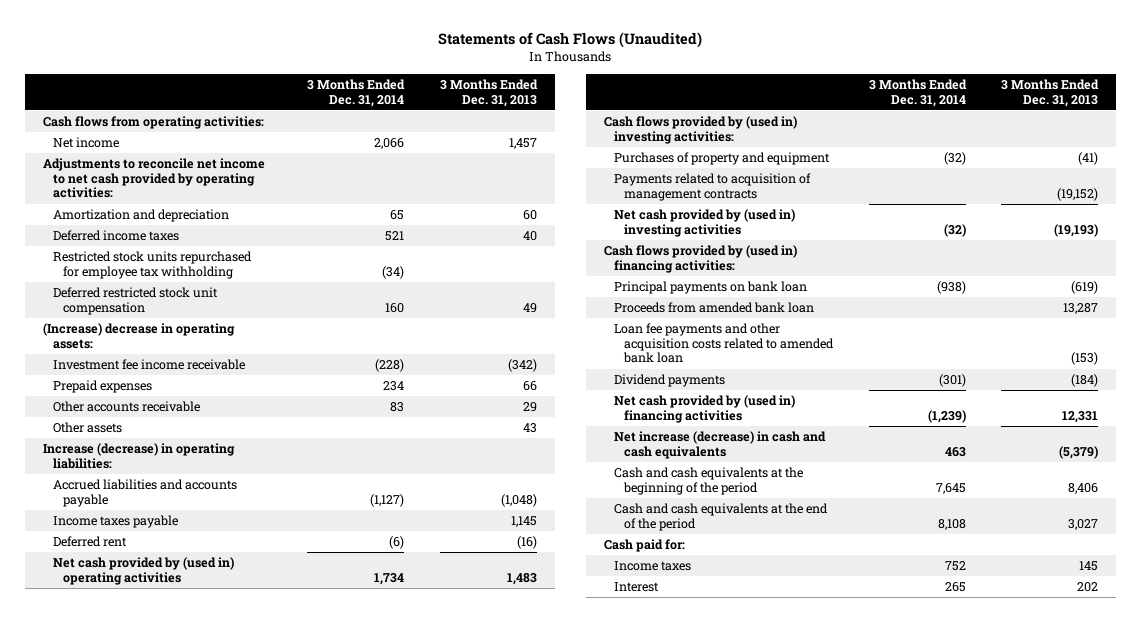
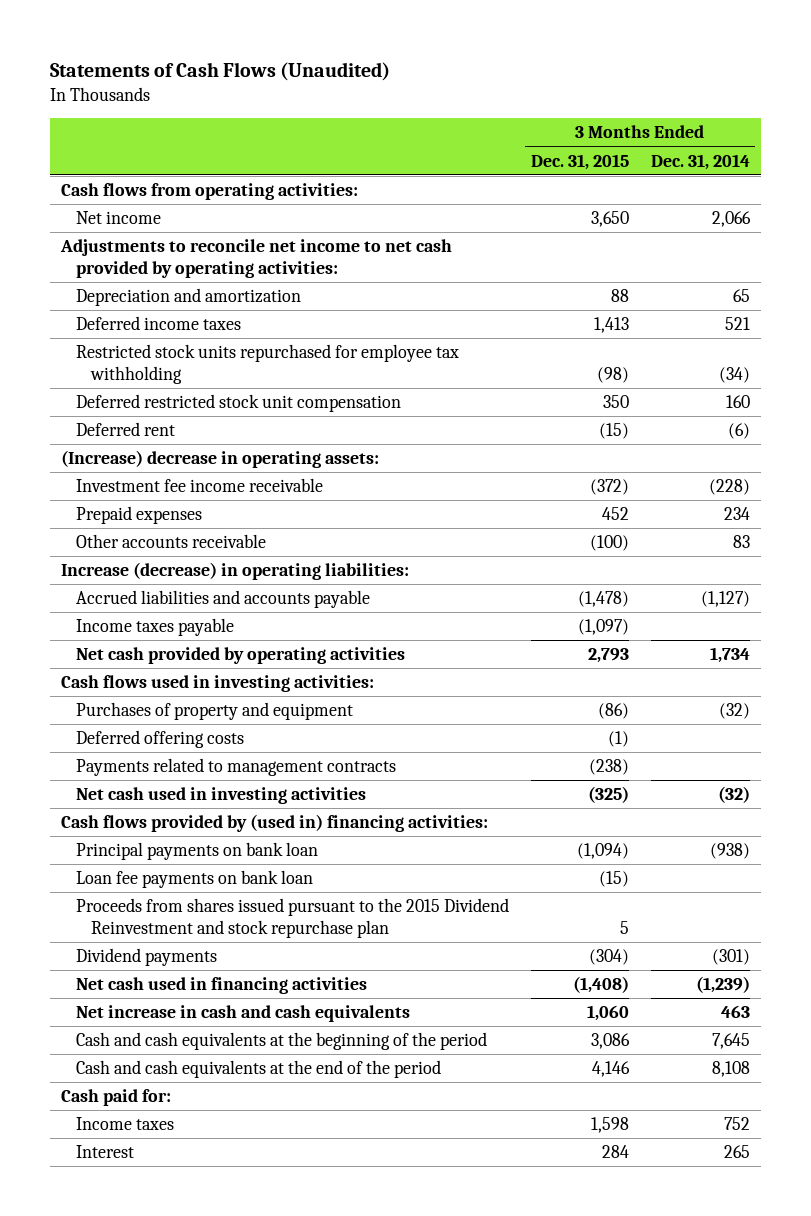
[439,78,538,107] 3 Months Ended Dec. 31, 2013 -> none
none -> [530,153,629,170] Dec. 31, 2015
[52,209,229,223] Amortization and depreciation -> [75,288,301,307] Depreciation and amortization
[52,536,127,548] Deferred rent -> [75,422,175,437] Deferred rent
[52,422,122,434] Other assets -> none
[52,557,234,585] Net cash provided by (used in) operating activities -> [75,647,405,665] Net cash provided by operating activities
[603,116,797,144] Cash flows provided by (used in) investing activities: -> [61,675,375,693] Cash flows used in investing activities:
none -> [75,730,244,749] Deferred offering costs
[613,173,811,201] Payments related to acquisition of management contracts -> [75,758,396,777] Payments related to management contracts
[613,209,795,237] Net cash provided by (used in) investing activities -> [75,787,366,805] Net cash used in investing activities
[613,302,814,314] Proceeds from amended bank loan -> none
[613,323,835,364] Loan fee payments and other acquisition costs related to amended bank loan -> [75,870,313,889] Loan fee payments on bank loan
none -> [75,898,509,939] Proceeds from shares issued pursuant to the 2015 Dividend Reinvestment and stock repurchase plan
[613,395,795,423] Net cash provided by (used in) financing activities -> [75,977,367,995] Net cash used in financing activities
[613,431,826,459] Net increase (decrease) in cash and cash equivalents -> [75,1005,410,1023] Net increase in cash and cash equivalents

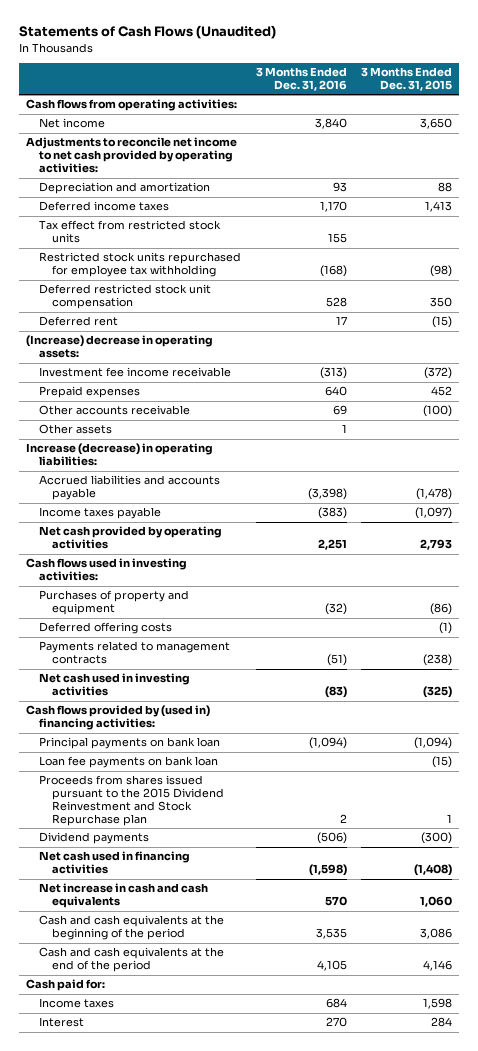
[650,153,750,170] Dec. 31, 2014 -> none
none -> [255,67,347,92] 3 Months Ended Dec. 31, 2016
none -> [39,220,222,244] Tax effect from restricted stock units
none -> [39,424,113,435] Other assets
[75,898,509,939] Proceeds from shares issued pursuant to the 2015 Dividend Reinvestment and stock repurchase plan -> [39,775,225,827] Proceeds from shares issued pursuant to the 2015 Dividend Reinvestment and Stock Repurchase plan
[619,921,629,935] 5 -> [447,814,453,824] 1
[588,949,629,966] (304) -> [421,832,453,845] (300)

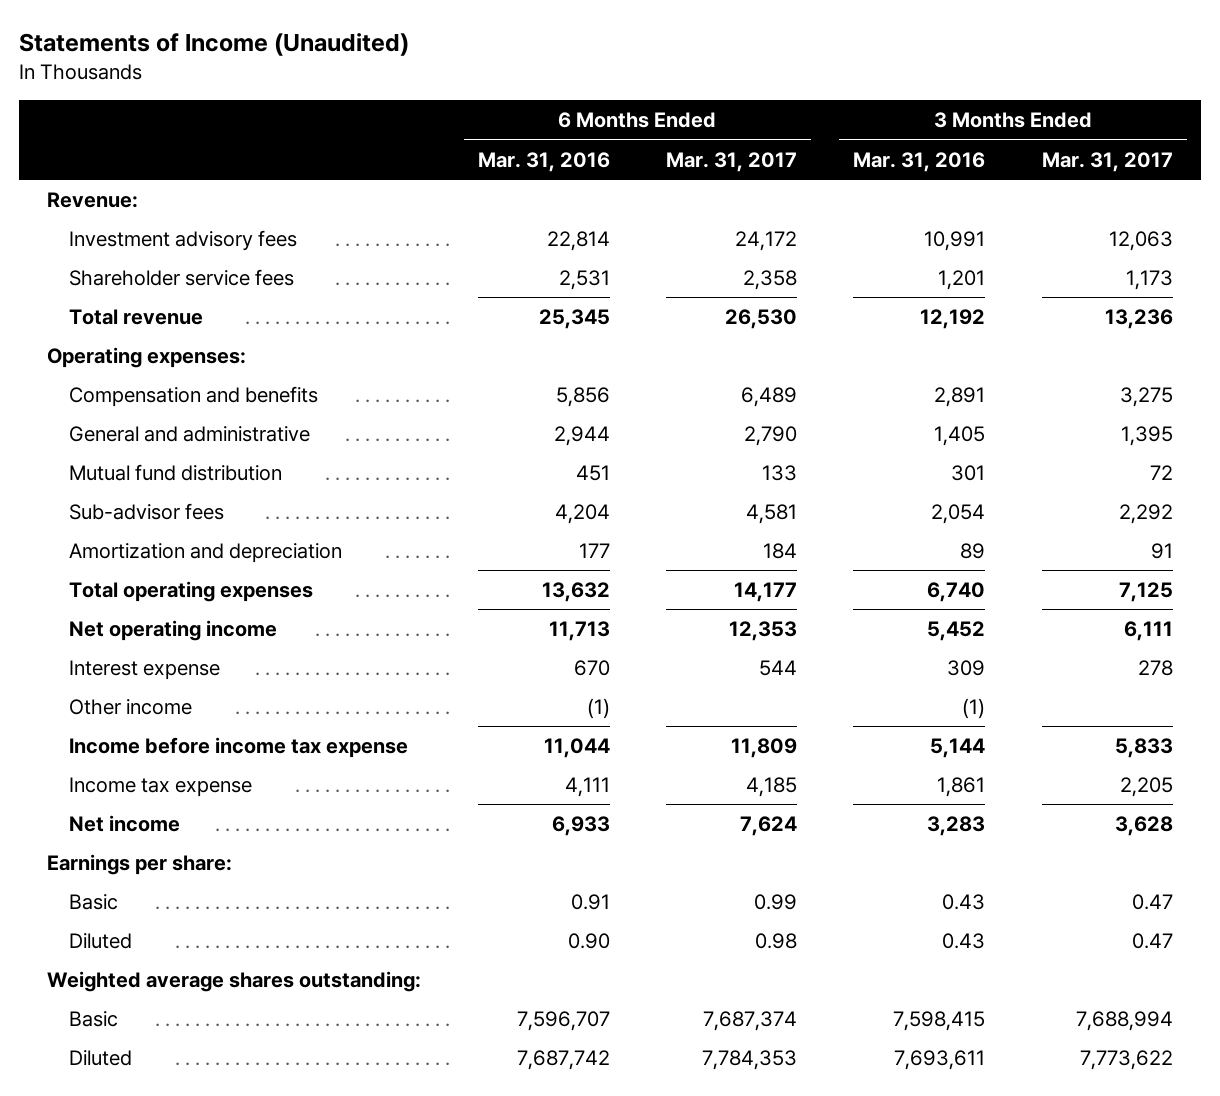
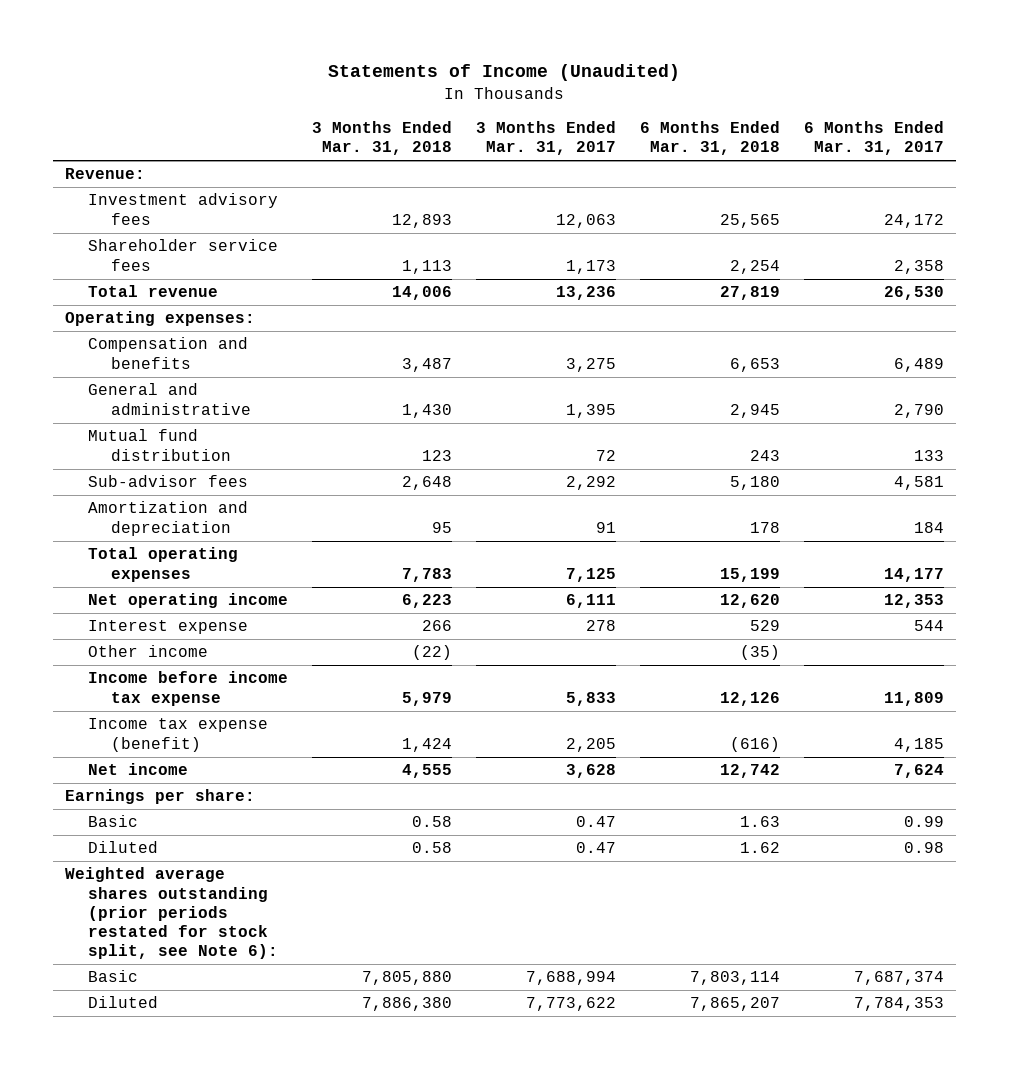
[477,151,610,172] Mar. 31, 2016 -> none
[853,151,986,172] Mar. 31, 2016 -> none
none -> [311,120,452,156] 3 Months Ended Mar. 31, 2018
none -> [639,120,780,156] 6 Months Ended Mar. 31, 2018
[68,777,252,798] Income tax expense -> [87,718,268,752] Income tax expense (benefit)
[47,971,422,993] Weighted average shares outstanding: -> [64,867,278,960] Weighted average shares outstanding (prior periods restated for stock split, see Note 6):

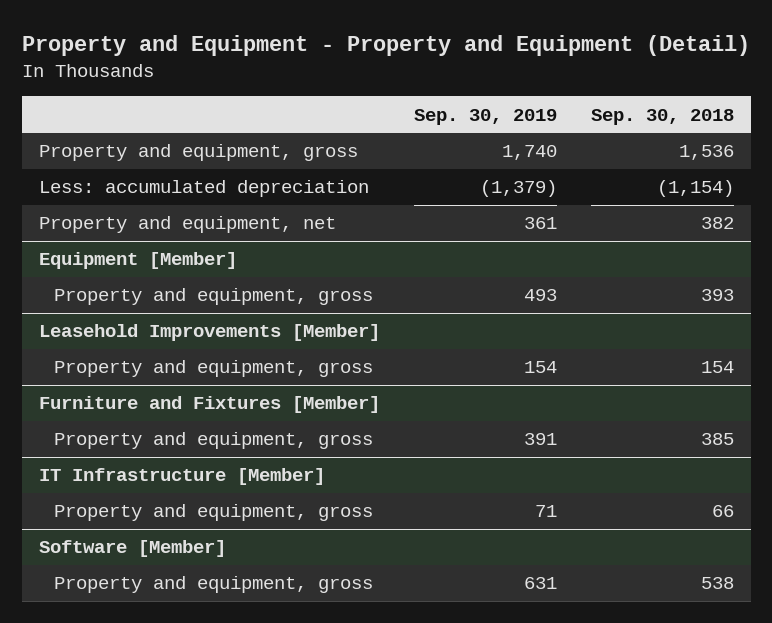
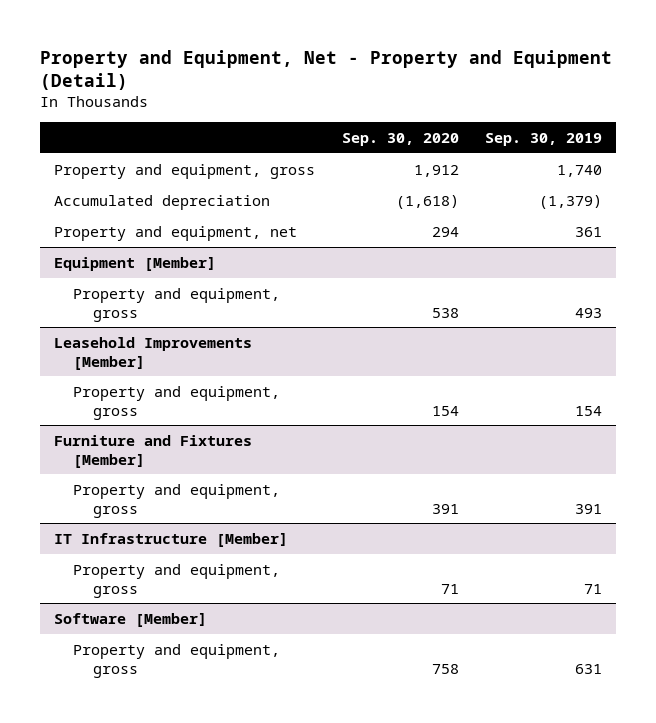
[21,35,750,57] Property and Equipment - Property and Equipment (Detail) -> [40,49,613,90] Property and Equipment, Net - Property and Equipment (Detail)
[590,108,734,125] Sep. 30, 2018 -> none
none -> [341,133,459,147] Sep. 30, 2020
[38,180,369,198] Less: accumulated depreciation -> [53,194,270,210] Accumulated depreciation

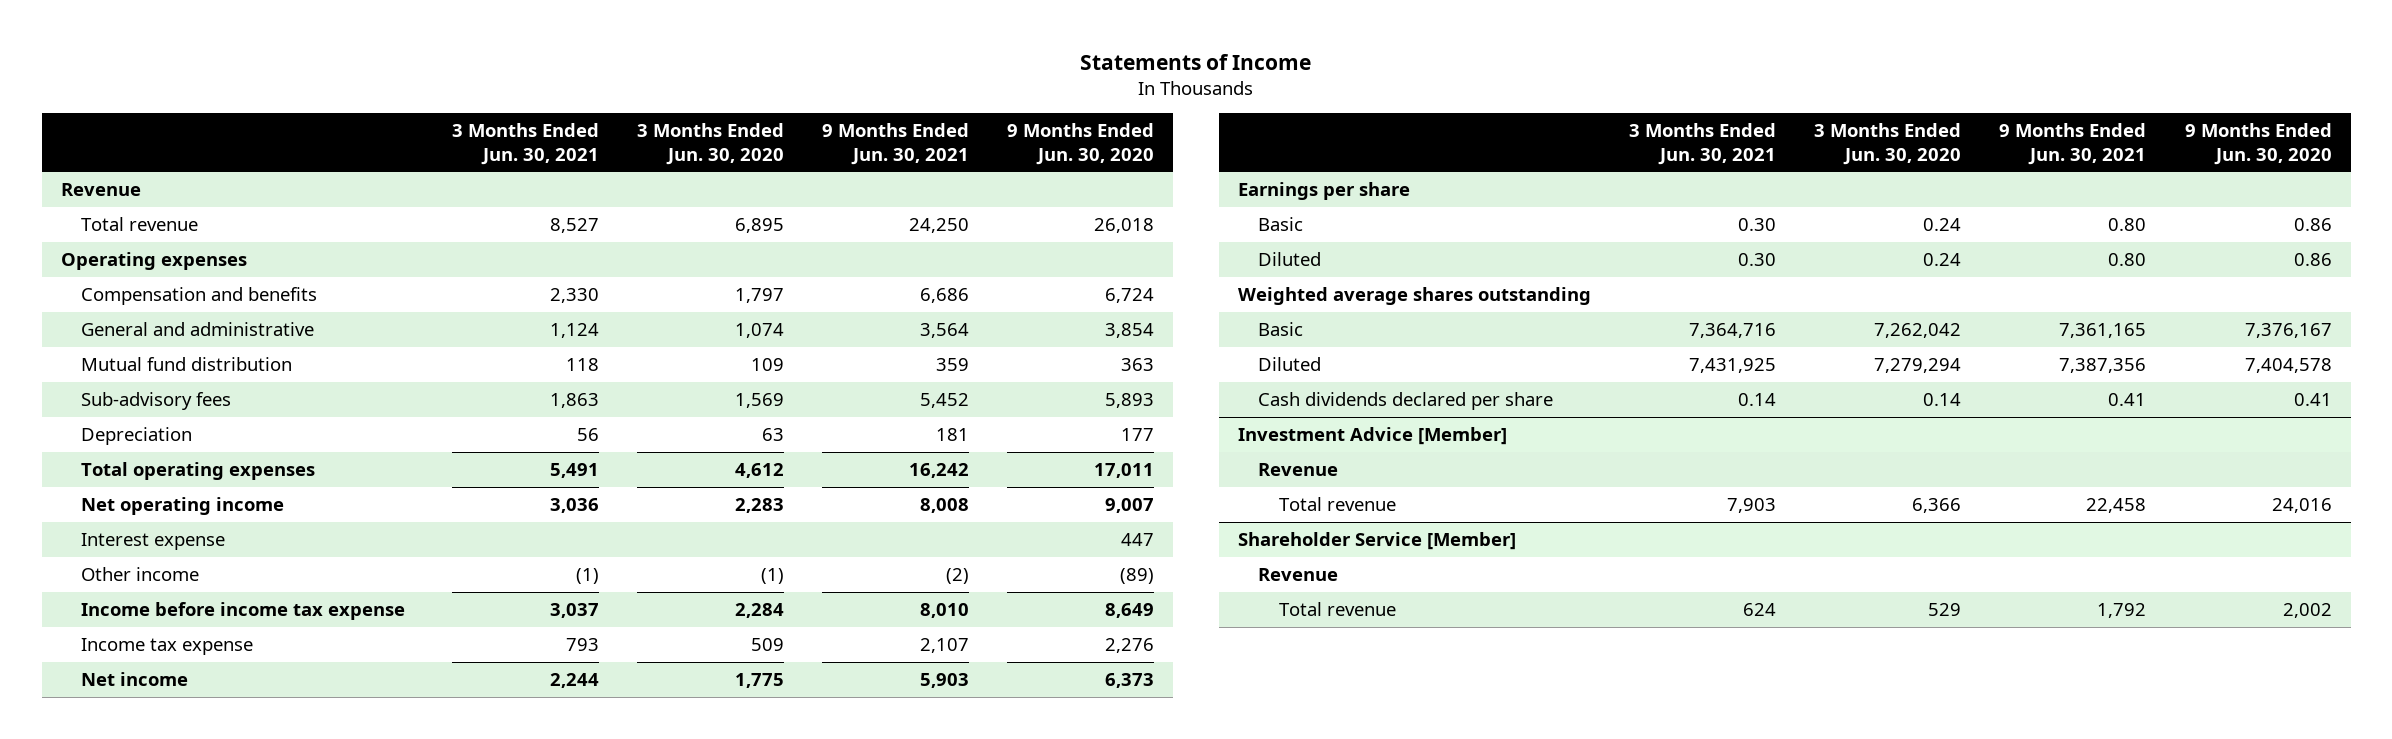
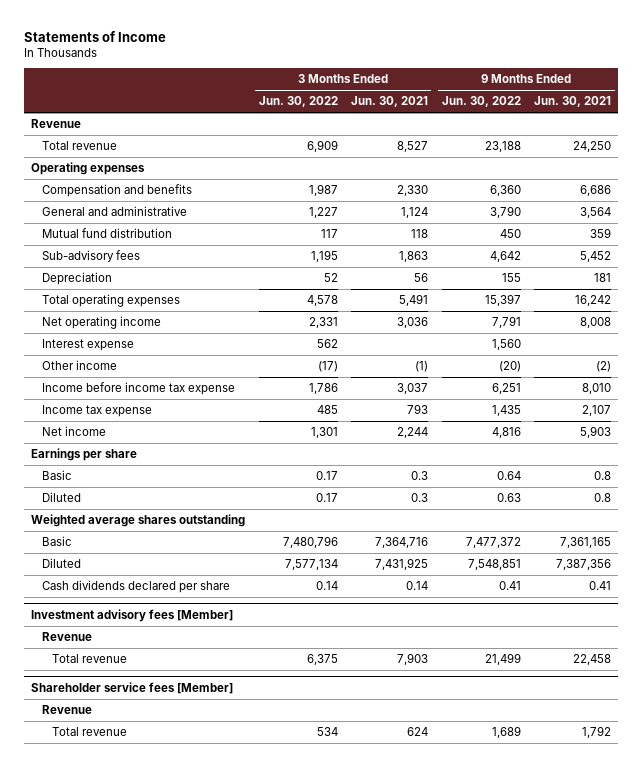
[637,123,785,165] 3 Months Ended Jun. 30, 2020 -> none
[1007,123,1155,165] 9 Months Ended Jun. 30, 2020 -> none
none -> [258,96,338,108] Jun. 30, 2022
none -> [441,96,521,108] Jun. 30, 2022
[1738,217,1777,231] 0.30 -> [411,471,429,481] 0.3
[2108,217,2147,231] 0.80 -> [594,471,612,481] 0.8
[1738,252,1777,266] 0.30 -> [411,493,429,503] 0.3
[2108,252,2147,266] 0.80 -> [594,493,612,503] 0.8
[1238,426,1508,445] Investment Advice [Member] -> [31,608,234,622] Investment advisory fees [Member]
[1238,531,1517,550] Shareholder Service [Member] -> [31,681,234,694] Shareholder service fees [Member]

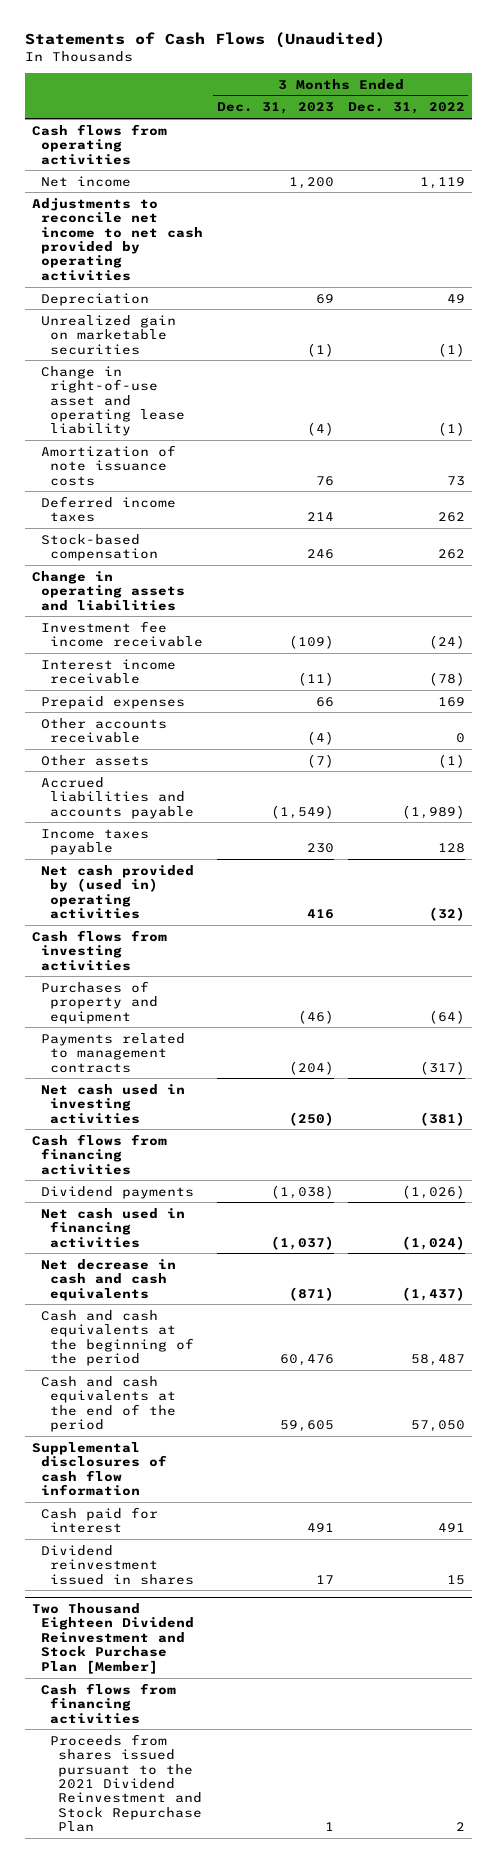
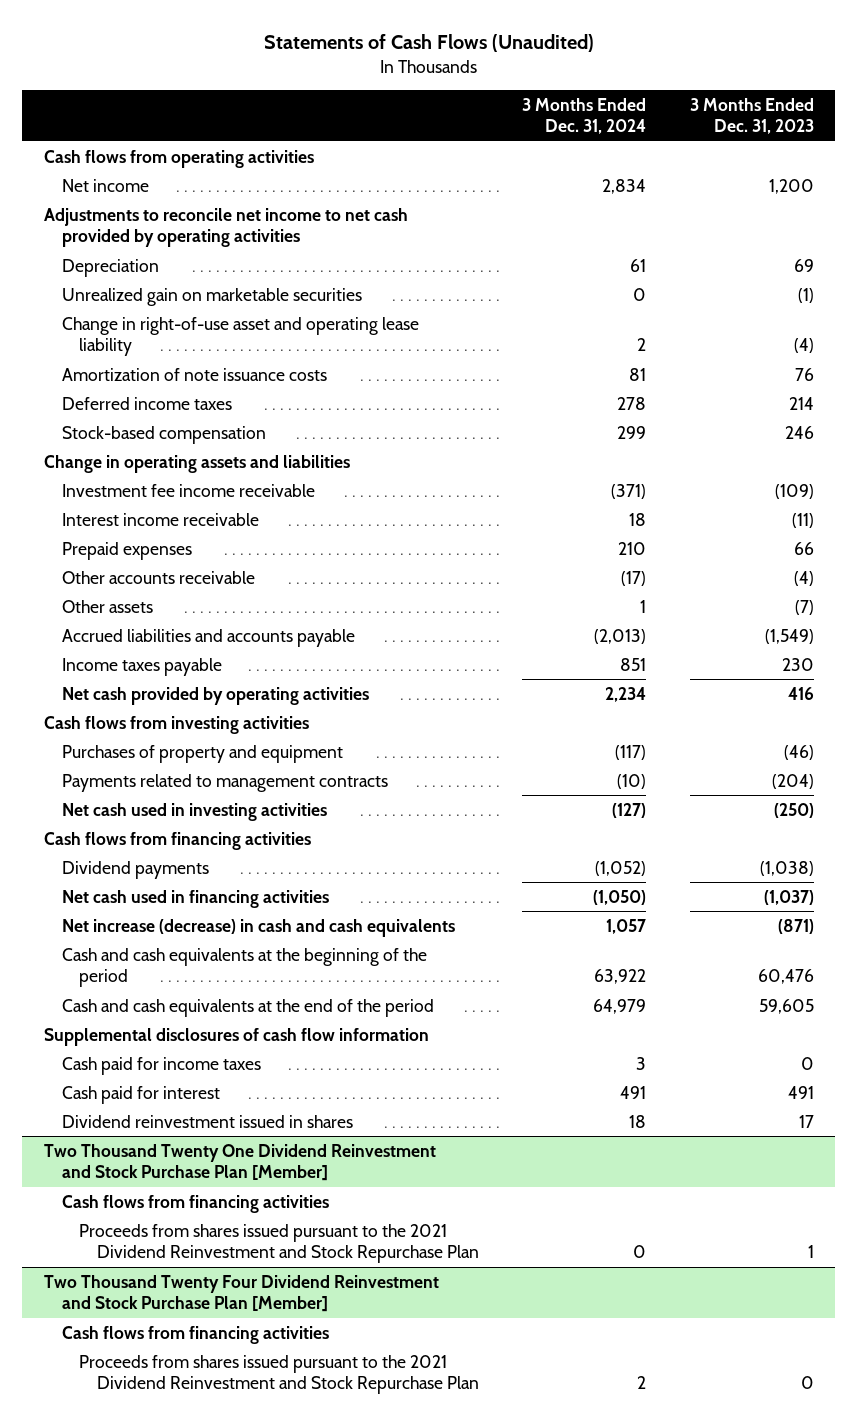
[347,102,465,115] Dec. 31, 2022 -> none
none -> [522,97,647,134] 3 Months Ended Dec. 31, 2024
[40,864,194,920] Net cash provided by (used in) operating activities -> [61,686,369,705] Net cash provided by operating activities
[40,1258,176,1301] Net decrease in cash and cash equivalents -> [61,918,455,937] Net increase (decrease) in cash and cash equivalents
none -> [61,1056,261,1075] Cash paid for income taxes
[31,1602,194,1674] Two Thousand Eighteen Dividend Reinvestment and Stock Purchase Plan [Member] -> [44,1143,437,1181] Two Thousand Twenty One Dividend Reinvestment and Stock Purchase Plan [Member]
none -> [44,1274,440,1312] Two Thousand Twenty Four Dividend Reinvestment and Stock Purchase Plan [Member]
none -> [61,1325,329,1344] Cash flows from financing activities
none -> [79,1354,479,1394] Proceeds from shares issued pursuant to the 2021 Dividend Reinvestment and Stock Repurchase Plan

